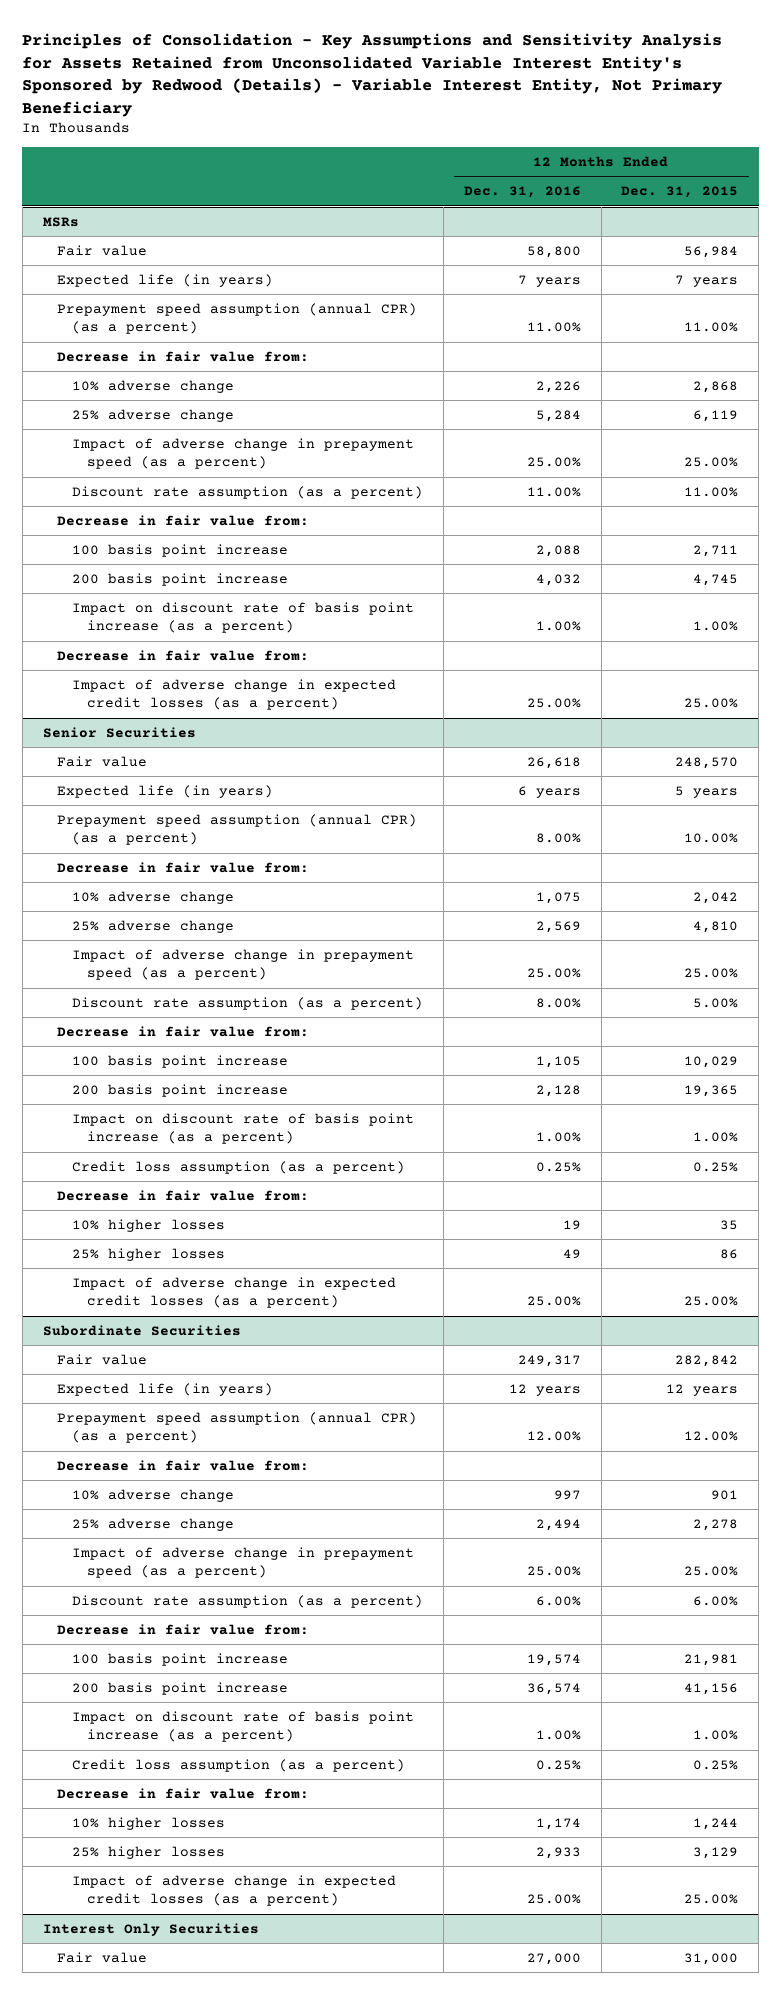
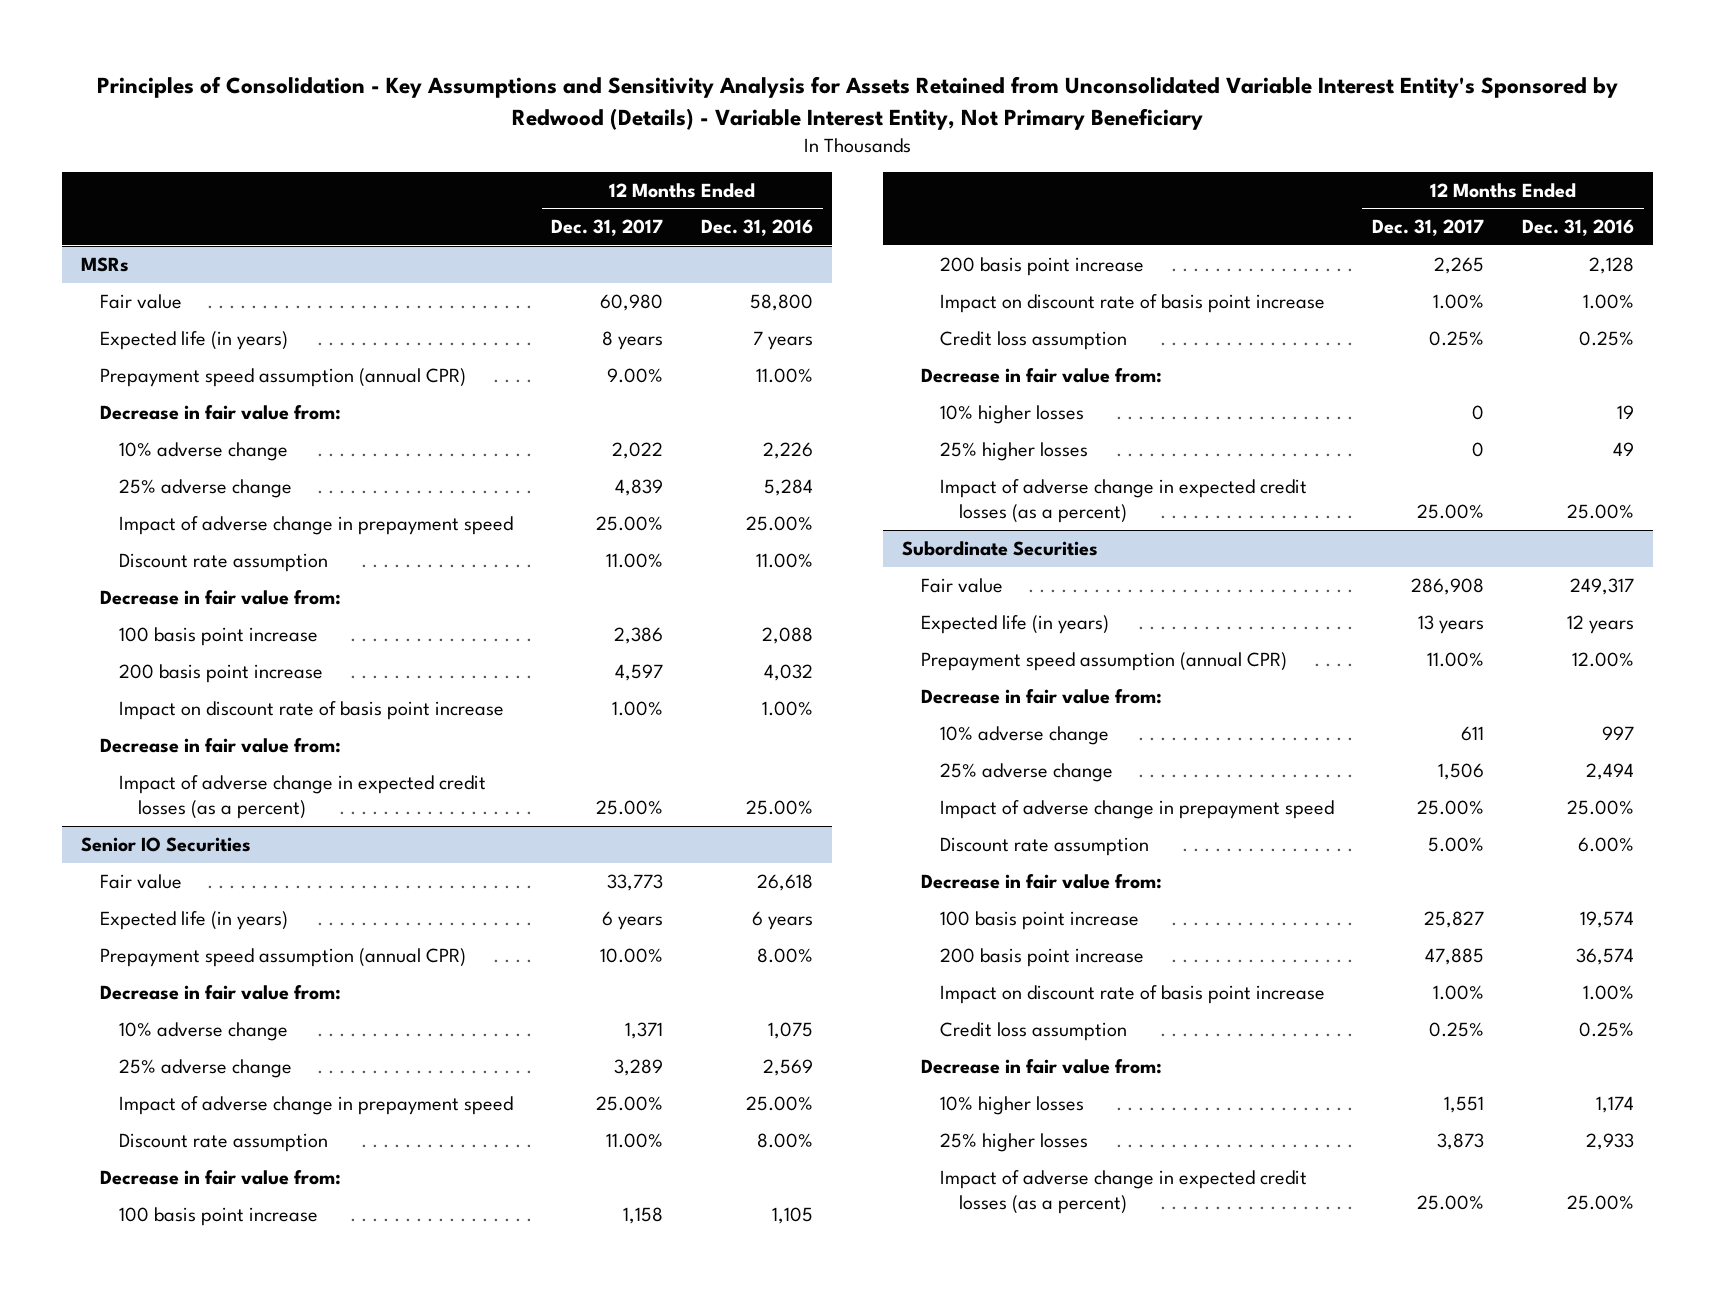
[621,186,739,199] Dec. 31, 2015 -> none
none -> [551,219,664,237] Dec. 31, 2017
[57,302,418,335] Prepayment speed assumption (annual CPR) (as a percent) -> [100,367,467,387] Prepayment speed assumption (annual CPR)
[72,437,415,470] Impact of adverse change in prepayment speed (as a percent) -> [119,515,514,535] Impact of adverse change in prepayment speed
[72,485,424,499] Discount rate assumption (as a percent) -> [119,552,329,572] Discount rate assumption
[72,601,415,634] Impact on discount rate of basis point increase (as a percent) -> [119,700,505,720] Impact on discount rate of basis point increase
[42,726,196,738] Senior Securities -> [81,836,252,852] Senior IO Securities
[57,813,418,846] Prepayment speed assumption (annual CPR) (as a percent) -> [100,947,467,967] Prepayment speed assumption (annual CPR)
[72,948,415,981] Impact of adverse change in prepayment speed (as a percent) -> [119,1095,514,1115] Impact of adverse change in prepayment speed
[72,996,424,1010] Discount rate assumption (as a percent) -> [119,1132,329,1152] Discount rate assumption
[72,1112,415,1145] Impact on discount rate of basis point increase (as a percent) -> [939,293,1325,313] Impact on discount rate of basis point increase
[72,1160,406,1174] Credit loss assumption (as a percent) -> [939,330,1127,350] Credit loss assumption
[57,1411,418,1444] Prepayment speed assumption (annual CPR) (as a percent) -> [920,651,1287,671] Prepayment speed assumption (annual CPR)
[72,1546,415,1579] Impact of adverse change in prepayment speed (as a percent) -> [939,799,1334,819] Impact of adverse change in prepayment speed
[72,1594,424,1608] Discount rate assumption (as a percent) -> [939,836,1149,856] Discount rate assumption
[72,1710,415,1743] Impact on discount rate of basis point increase (as a percent) -> [939,984,1325,1004] Impact on discount rate of basis point increase
[72,1758,406,1772] Credit loss assumption (as a percent) -> [939,1021,1127,1041] Credit loss assumption
[42,1922,259,1936] Interest Only Securities -> none
[57,1951,148,1963] Fair value -> none

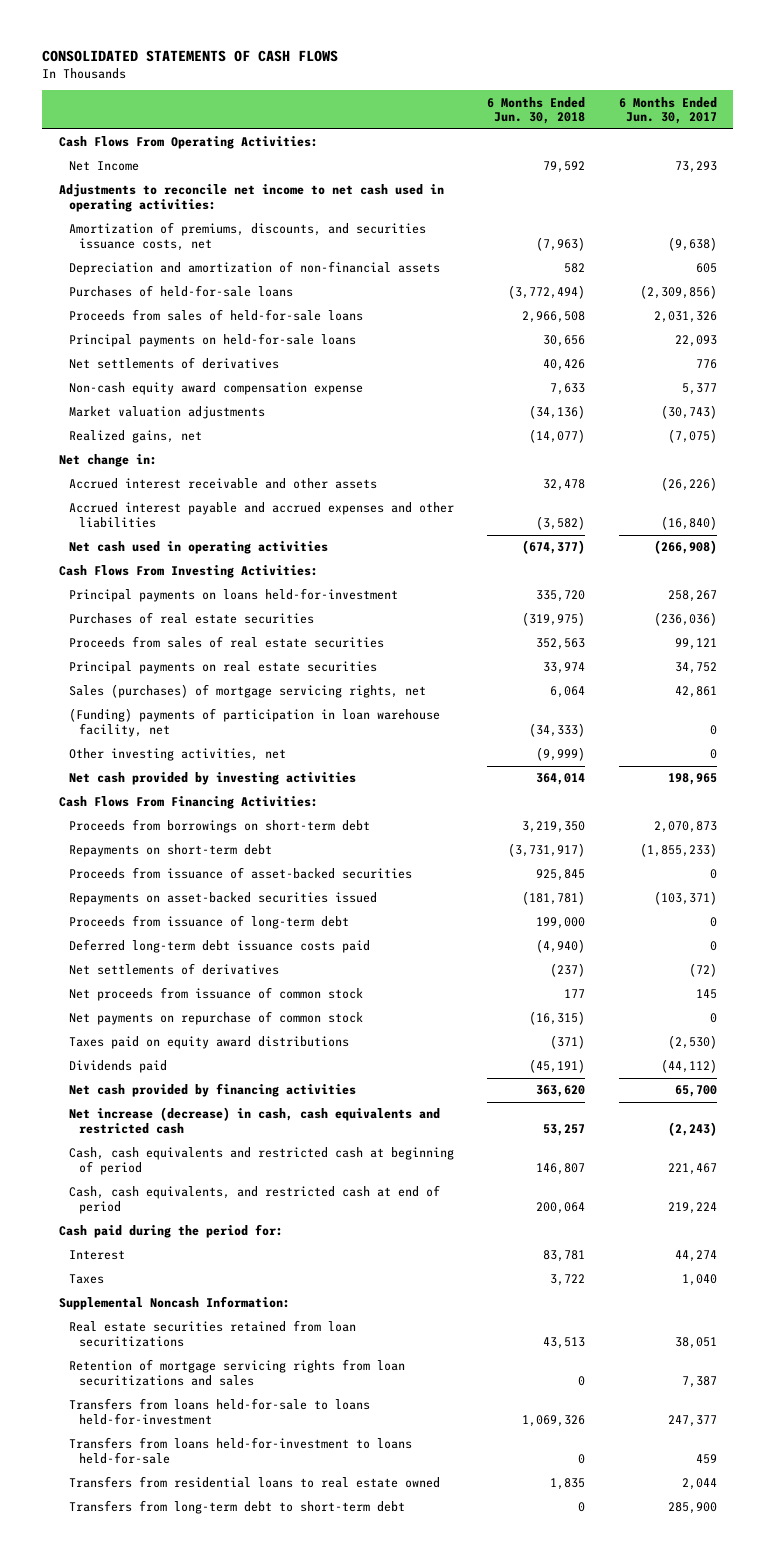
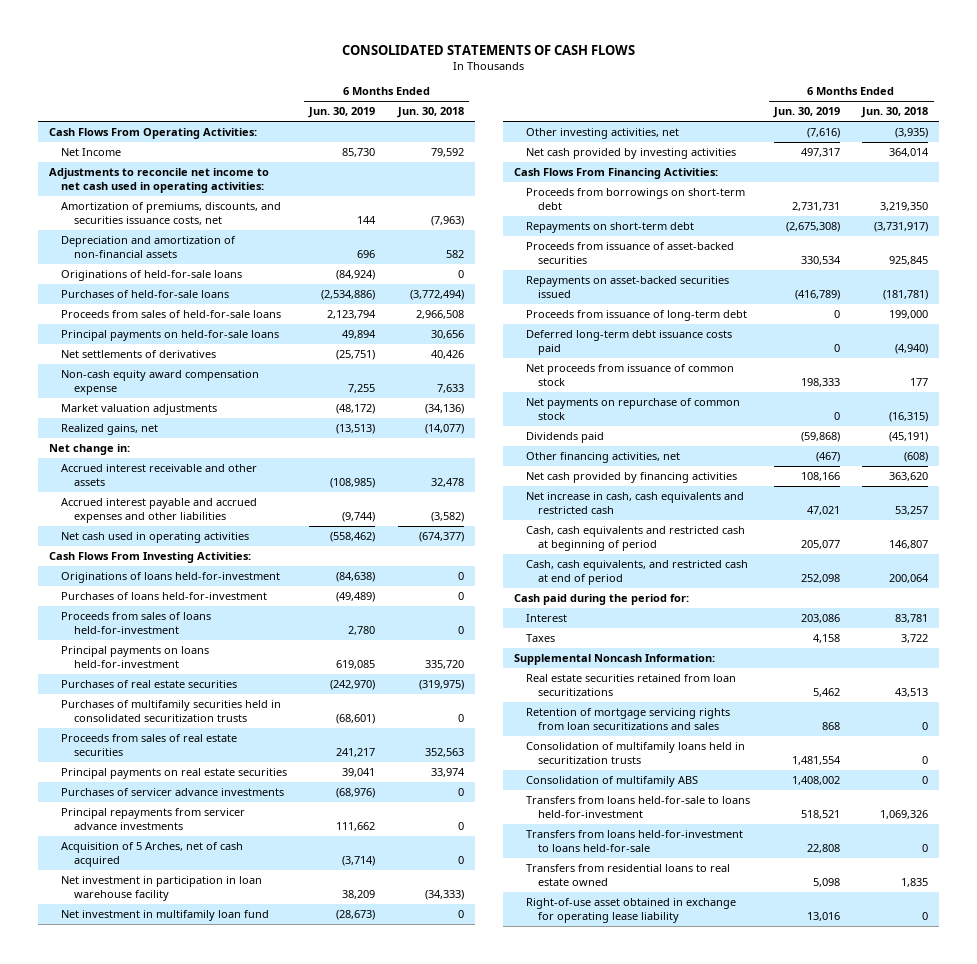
[618,96,717,125] 6 Months Ended Jun. 30, 2017 -> none
none -> [308,107,376,119] Jun. 30, 2019
none -> [61,270,243,282] Originations of held-for-sale loans
none -> [61,572,281,584] Originations of loans held-for-investment
none -> [61,592,268,601] Purchases of loans held-for-investment
none -> [61,612,212,634] Proceeds from sales of loans held-for-investment
none -> [61,700,282,722] Purchases of multifamily securities held in consolidated securitization trusts
[69,684,427,699] Sales (purchases) of mortgage servicing rights, net -> none
none -> [61,788,285,797] Purchases of servicer advance investments
none -> [61,808,246,830] Principal repayments from servicer advance investments
none -> [61,842,244,867] Acquisition of 5 Arches, net of cash acquired
[69,708,441,738] (Funding) payments of participation in loan warehouse facility, net -> [61,876,263,901] Net investment in participation in loan warehouse facility
none -> [61,910,270,922] Net investment in multifamily loan fund
[536,747,586,762] (9,999) -> [895,128,929,139] (3,935)
[69,963,280,976] Net settlements of derivatives -> none
[69,1036,350,1050] Taxes paid on equity award distributions -> none
none -> [525,452,680,464] Other financing activities, net
[69,1107,441,1135] Net increase (decrease) in cash, cash equivalents and restricted cash -> [525,492,744,514] Net increase in cash, cash equivalents and restricted cash
none -> [525,742,745,764] Consolidation of multifamily loans held in securitization trusts
none -> [525,776,698,788] Consolidation of multifamily ABS
[69,1500,406,1515] Transfers from long-term debt to short-term debt -> none
none -> [525,898,736,923] Right-of-use asset obtained in exchange for operating lease liability

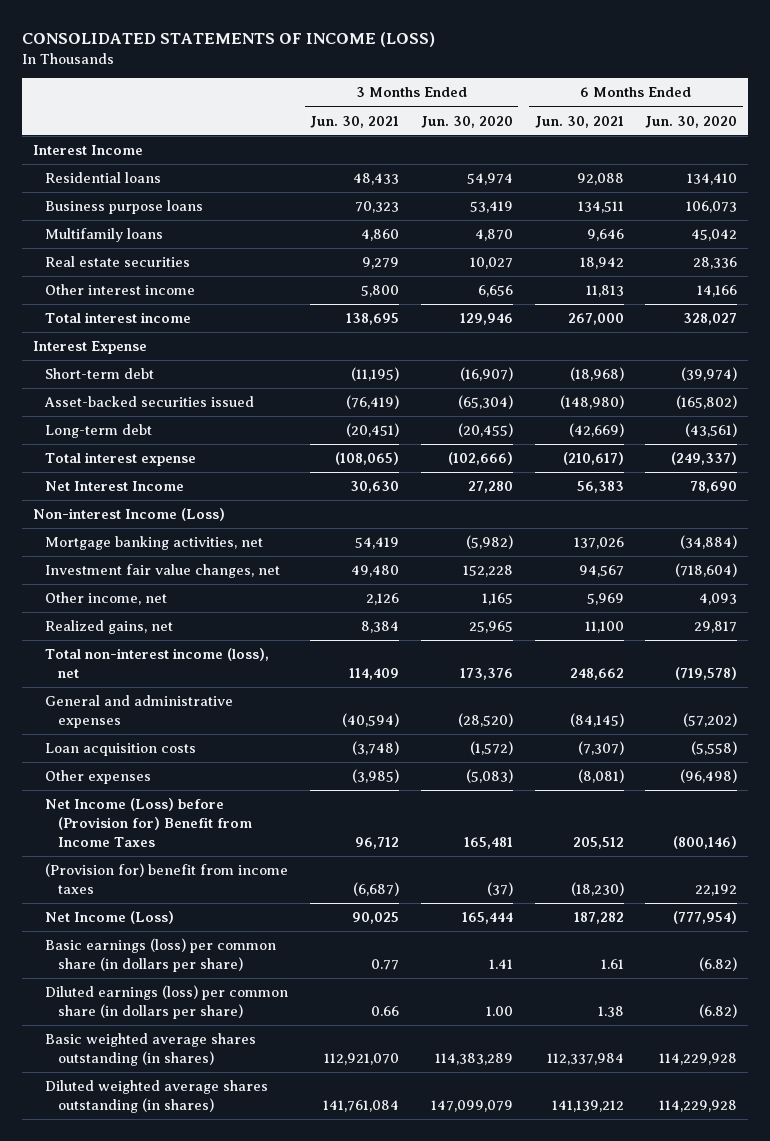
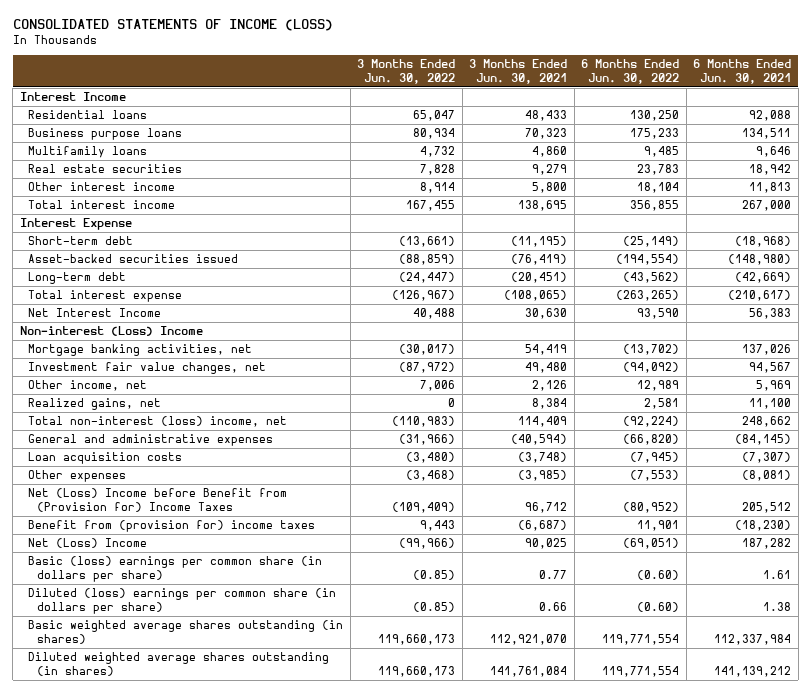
[420,115,513,128] Jun. 30, 2020 -> none
[645,115,738,128] Jun. 30, 2020 -> none
none -> [357,59,456,84] 3 Months Ended Jun. 30, 2022
none -> [581,59,680,84] 6 Months Ended Jun. 30, 2022
[32,508,225,522] Non-interest Income (Loss) -> [19,326,203,337] Non-interest (Loss) Income
[45,648,270,678] Total non-interest income (loss), net -> [28,416,288,428] Total non-interest (loss) income, net
[45,798,253,847] Net Income (Loss) before (Provision for) Benefit from Income Taxes -> [28,488,288,513] Net (Loss) Income before Benefit from (Provision for) Income Taxes
[45,863,289,894] (Provision for) benefit from income taxes -> [28,520,316,533] Benefit from (provision for) income taxes
[45,911,175,925] Net Income (Loss) -> [28,538,148,549] Net (Loss) Income
[45,938,277,972] Basic earnings (loss) per common share (in dollars per share) -> [28,556,323,583] Basic (loss) earnings per common share (in dollars per share)
[45,985,289,1019] Diluted earnings (loss) per common share (in dollars per share) -> [28,588,337,615] Diluted (loss) earnings per common share (in dollars per share)

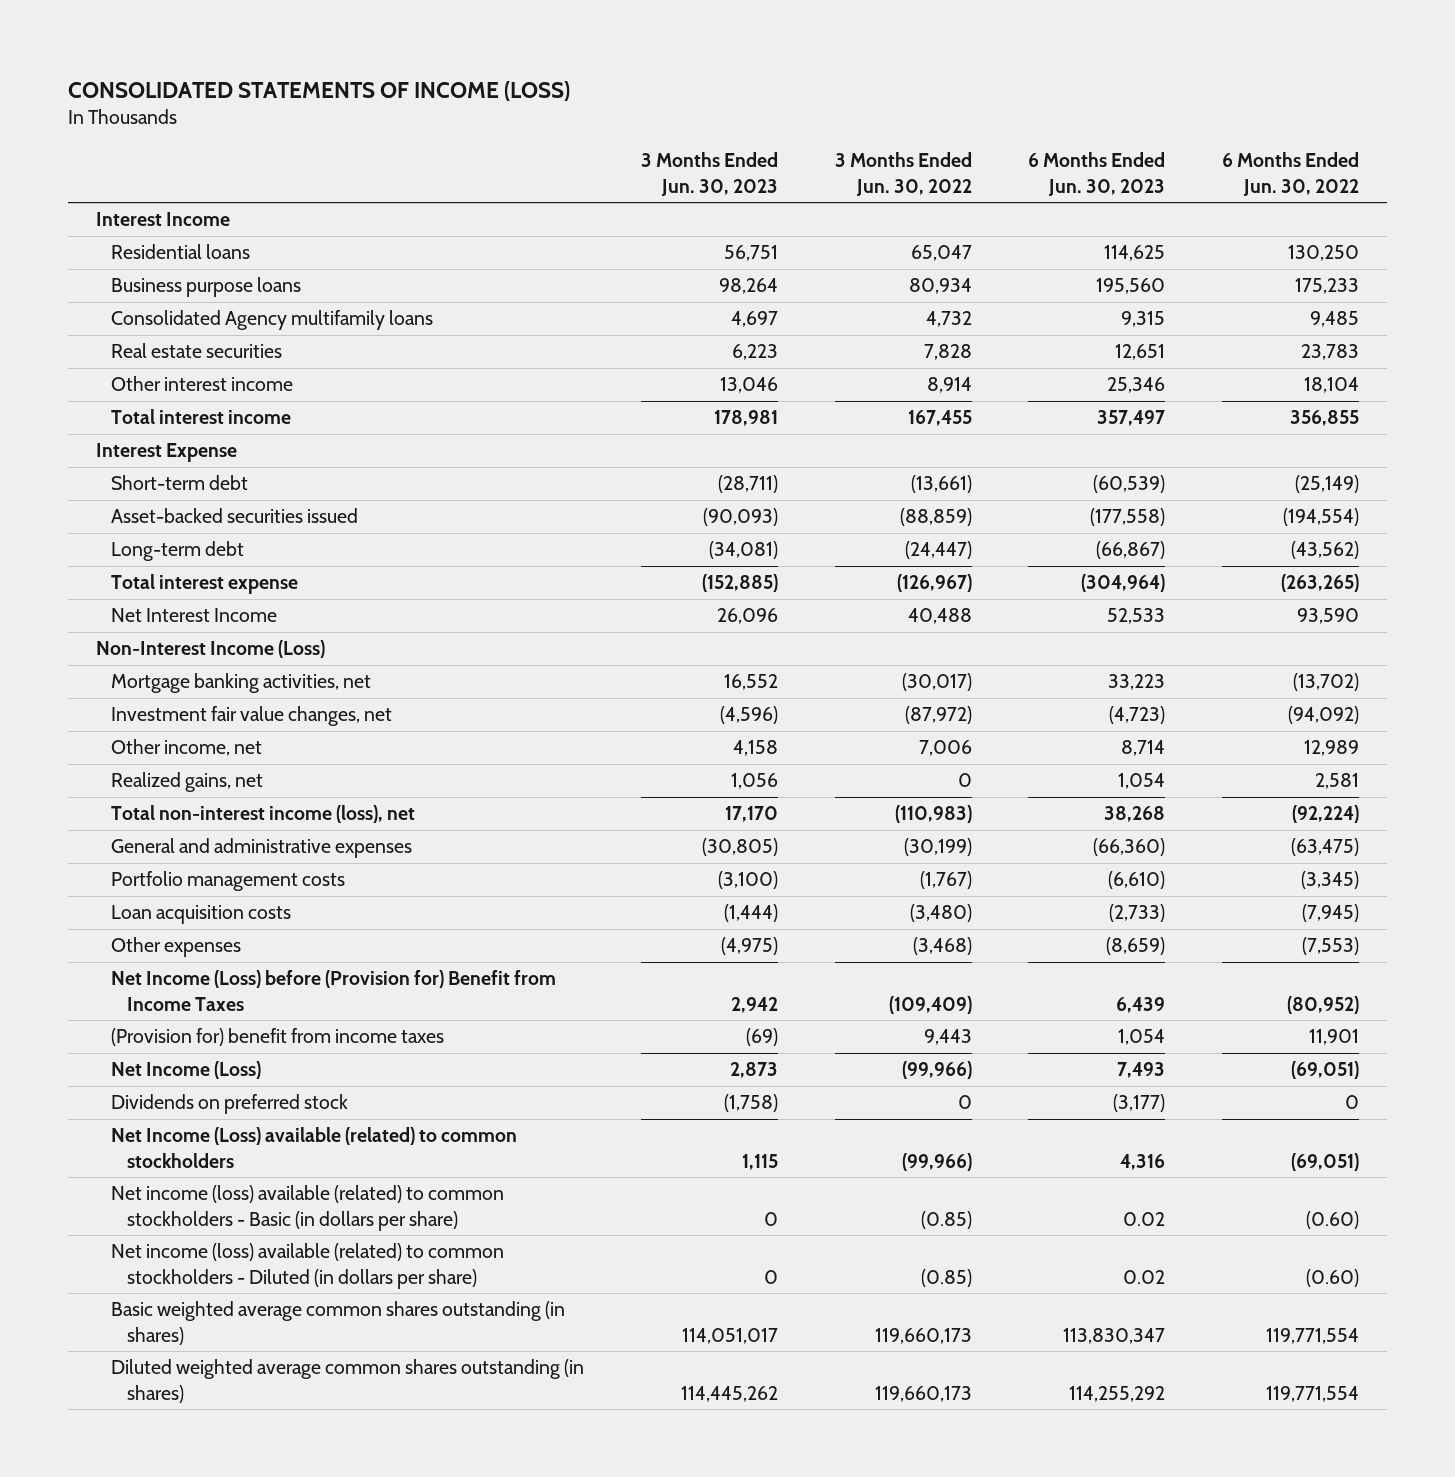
[469,59,568,84] 3 Months Ended Jun. 30, 2021 -> none
[693,59,792,84] 6 Months Ended Jun. 30, 2021 -> none
none -> [640,152,778,196] 3 Months Ended Jun. 30, 2023
none -> [1028,152,1166,196] 6 Months Ended Jun. 30, 2023
[28,146,148,159] Multifamily loans -> [111,310,434,331] Consolidated Agency multifamily loans
[19,326,203,337] Non-interest (Loss) Income -> [95,640,325,659] Non-Interest Income (Loss)
[28,416,288,428] Total non-interest (loss) income, net -> [111,805,416,824] Total non-interest income (loss), net
[399,434,456,446] (31,966) -> [903,838,972,857] (30,199)
[623,434,680,446] (66,820) -> [1290,838,1359,857] (63,475)
none -> [111,871,346,892] Portfolio management costs
[28,488,288,513] Net (Loss) Income before Benefit from (Provision for) Income Taxes -> [111,970,557,1011] Net Income (Loss) before (Provision for) Benefit from Income Taxes
[28,520,316,533] Benefit from (provision for) income taxes -> [111,1028,445,1047] (Provision for) benefit from income taxes
[28,538,148,549] Net (Loss) Income -> [111,1061,262,1080] Net Income (Loss)
none -> [111,1094,349,1115] Dividends on preferred stock
none -> [111,1127,518,1168] Net Income (Loss) available (related) to common stockholders
[28,556,323,583] Basic (loss) earnings per common share (in dollars per share) -> [111,1185,505,1231] Net income (loss) available (related) to common stockholders - Basic (in dollars per share)
[28,588,337,615] Diluted (loss) earnings per common share (in dollars per share) -> [111,1243,505,1289] Net income (loss) available (related) to common stockholders - Diluted (in dollars per share)
[28,620,344,645] Basic weighted average shares outstanding (in shares) -> [111,1301,566,1345] Basic weighted average common shares outstanding (in shares)
[28,652,330,677] Diluted weighted average shares outstanding (in shares) -> [111,1359,585,1403] Diluted weighted average common shares outstanding (in shares)

